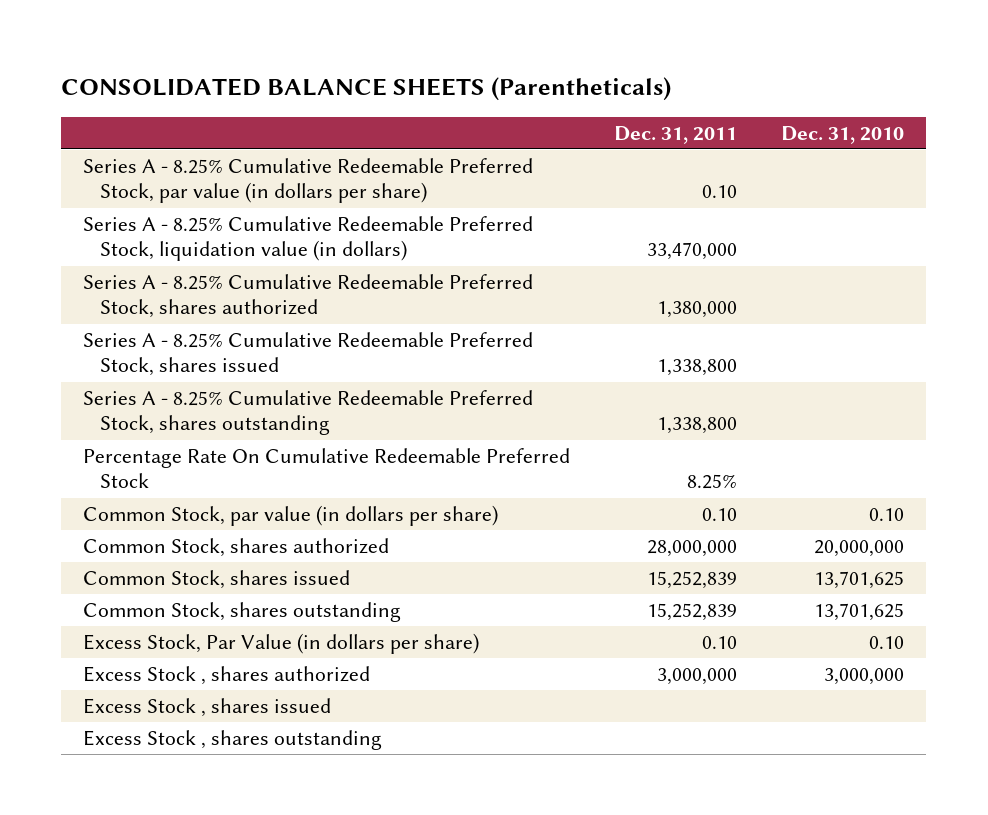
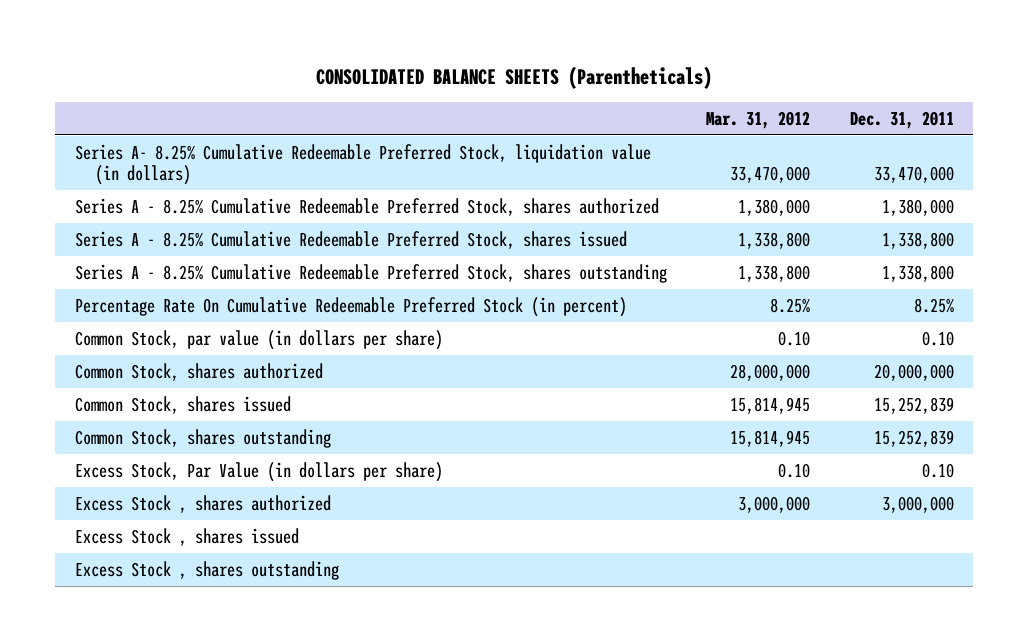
[781,125,905,144] Dec. 31, 2010 -> none
none -> [706,110,811,129] Mar. 31, 2012
[83,158,534,204] Series A - 8.25% Cumulative Redeemable Preferred Stock, par value (in dollars per share) -> none
[83,216,534,262] Series A - 8.25% Cumulative Redeemable Preferred Stock, liquidation value (in dollars) -> [74,143,651,186] Series A- 8.25% Cumulative Redeemable Preferred Stock, liquidation value (in dollars)
[83,448,571,489] Percentage Rate On Cumulative Redeemable Preferred Stock -> [74,296,627,317] Percentage Rate On Cumulative Redeemable Preferred Stock (in percent)
[647,540,738,558] 28,000,000 -> [873,363,954,381] 20,000,000

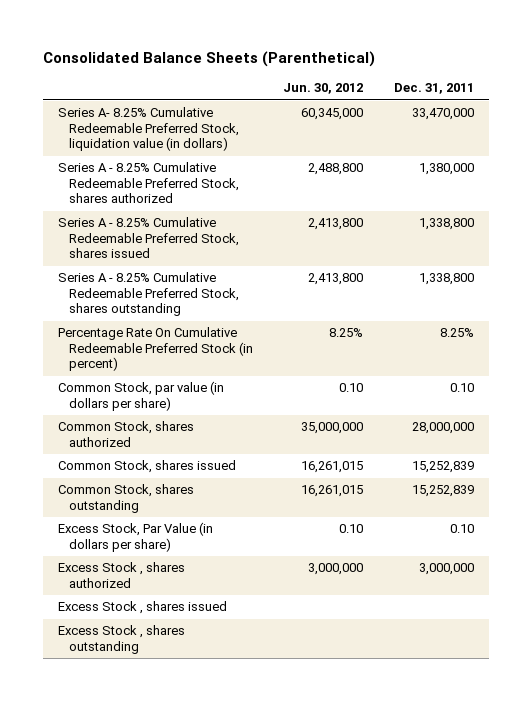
[316,65,713,89] CONSOLIDATED BALANCE SHEETS (Parentheticals) -> [43,51,376,68] Consolidated Balance Sheets (Parenthetical)
[706,110,811,129] Mar. 31, 2012 -> none
none -> [283,83,364,95] Jun. 30, 2012
[873,363,954,381] 20,000,000 -> [411,422,474,435] 28,000,000

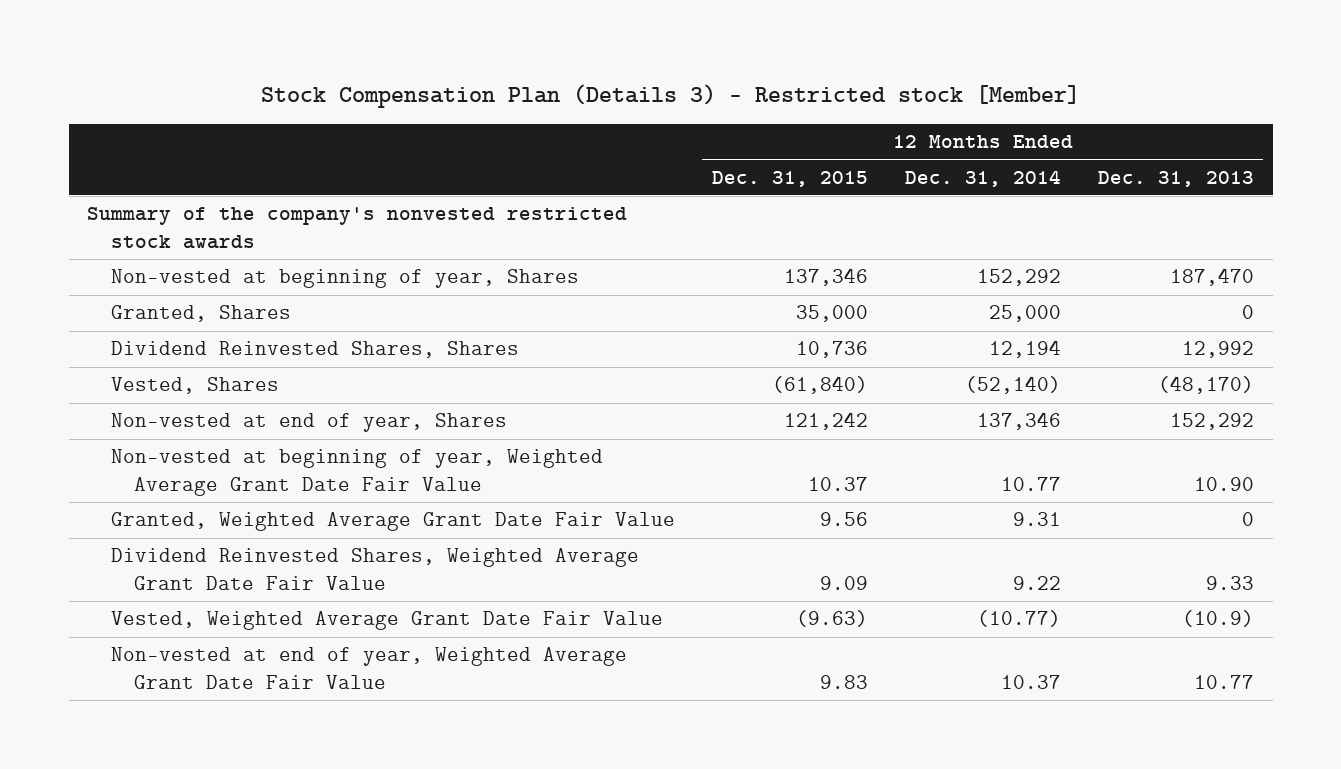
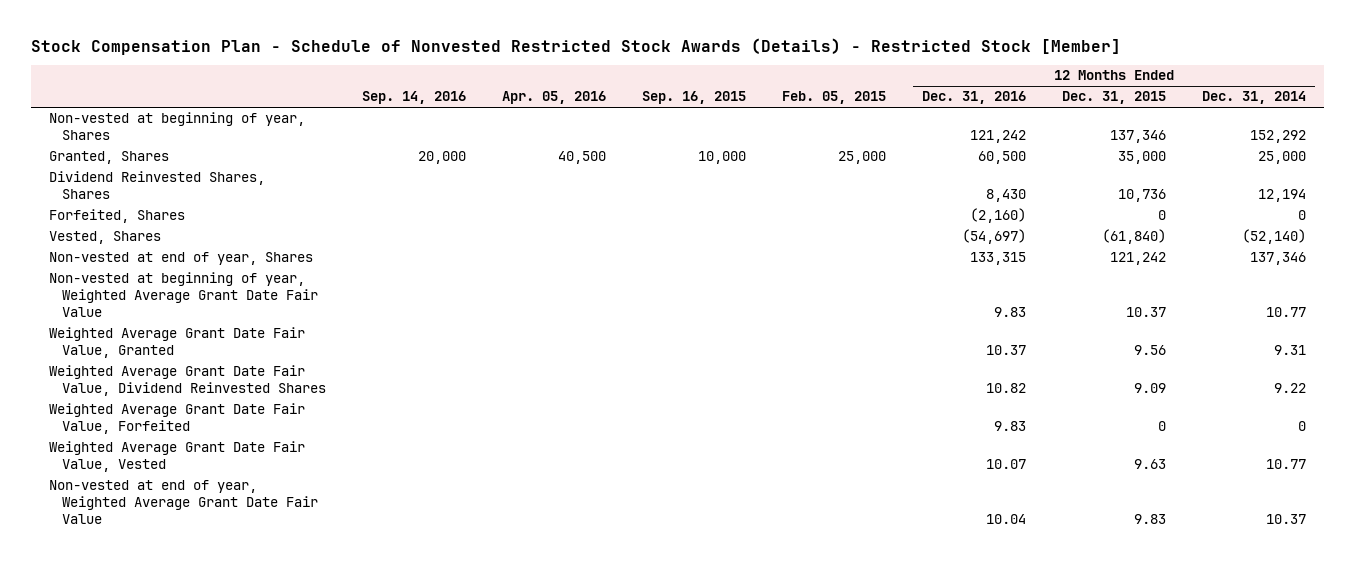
[260,84,1080,109] Stock Compensation Plan (Details 3) - Restricted stock [Member] -> [30,37,1121,55] Stock Compensation Plan - Schedule of Nonvested Restricted Stock Awards (Details) - Restricted Stock [Member]
[1098,170,1255,187] Dec. 31, 2013 -> none
none -> [361,91,466,105] Sep. 14, 2016
none -> [501,91,606,105] Apr. 05, 2016
none -> [641,91,746,105] Sep. 16, 2015
none -> [781,91,886,105] Feb. 05, 2015
none -> [921,91,1026,105] Dec. 31, 2016
[87,207,628,249] Summary of the company's nonvested restricted stock awards -> none
none -> [48,209,185,224] Forfeited, Shares
[110,512,675,532] Granted, Weighted Average Grant Date Fair Value -> [48,327,305,359] Weighted Average Grant Date Fair Value, Granted
[110,548,639,590] Dividend Reinvested Shares, Weighted Average Grant Date Fair Value -> [48,365,326,397] Weighted Average Grant Date Fair Value, Dividend Reinvested Shares
none -> [48,403,305,435] Weighted Average Grant Date Fair Value, Forfeited
[110,611,663,631] Vested, Weighted Average Grant Date Fair Value -> [48,441,305,473] Weighted Average Grant Date Fair Value, Vested
[795,610,868,628] (9.63) -> [1133,459,1166,470] 9.63
[976,610,1061,628] (10.77) -> [1265,459,1306,470] 10.77

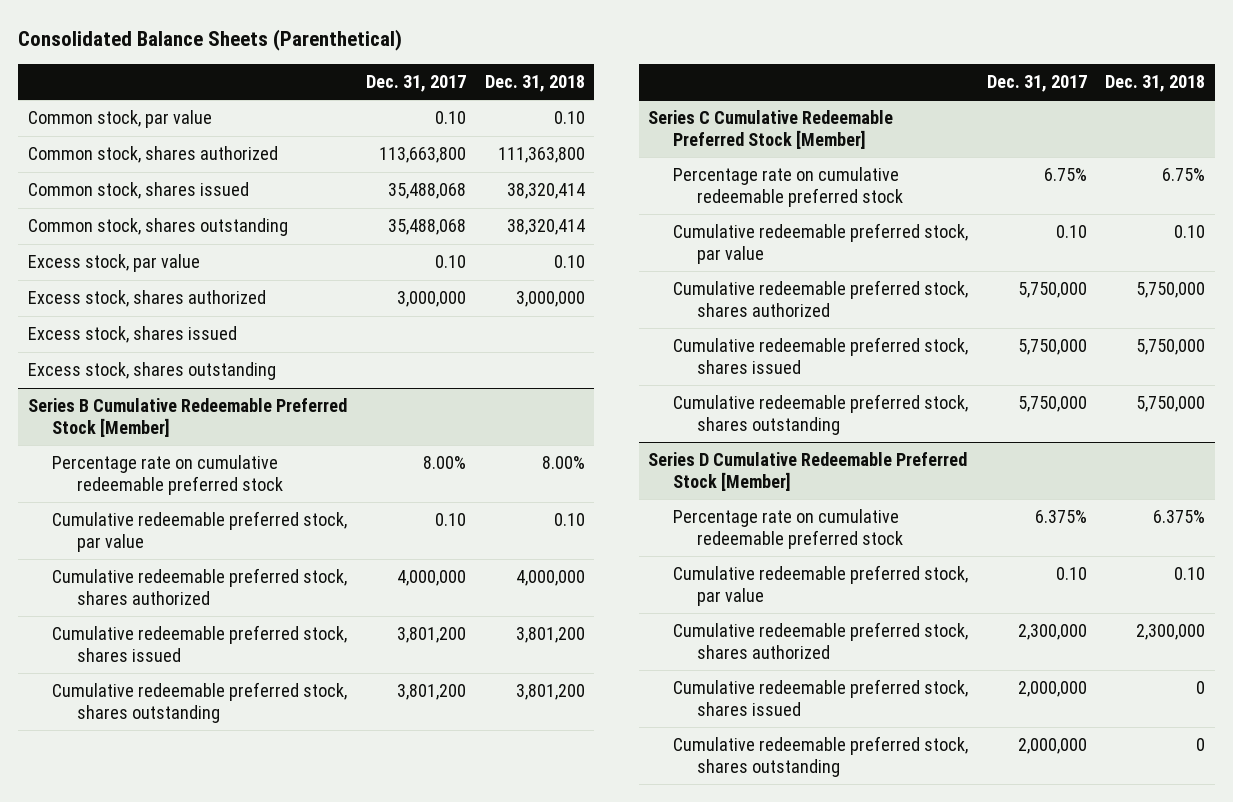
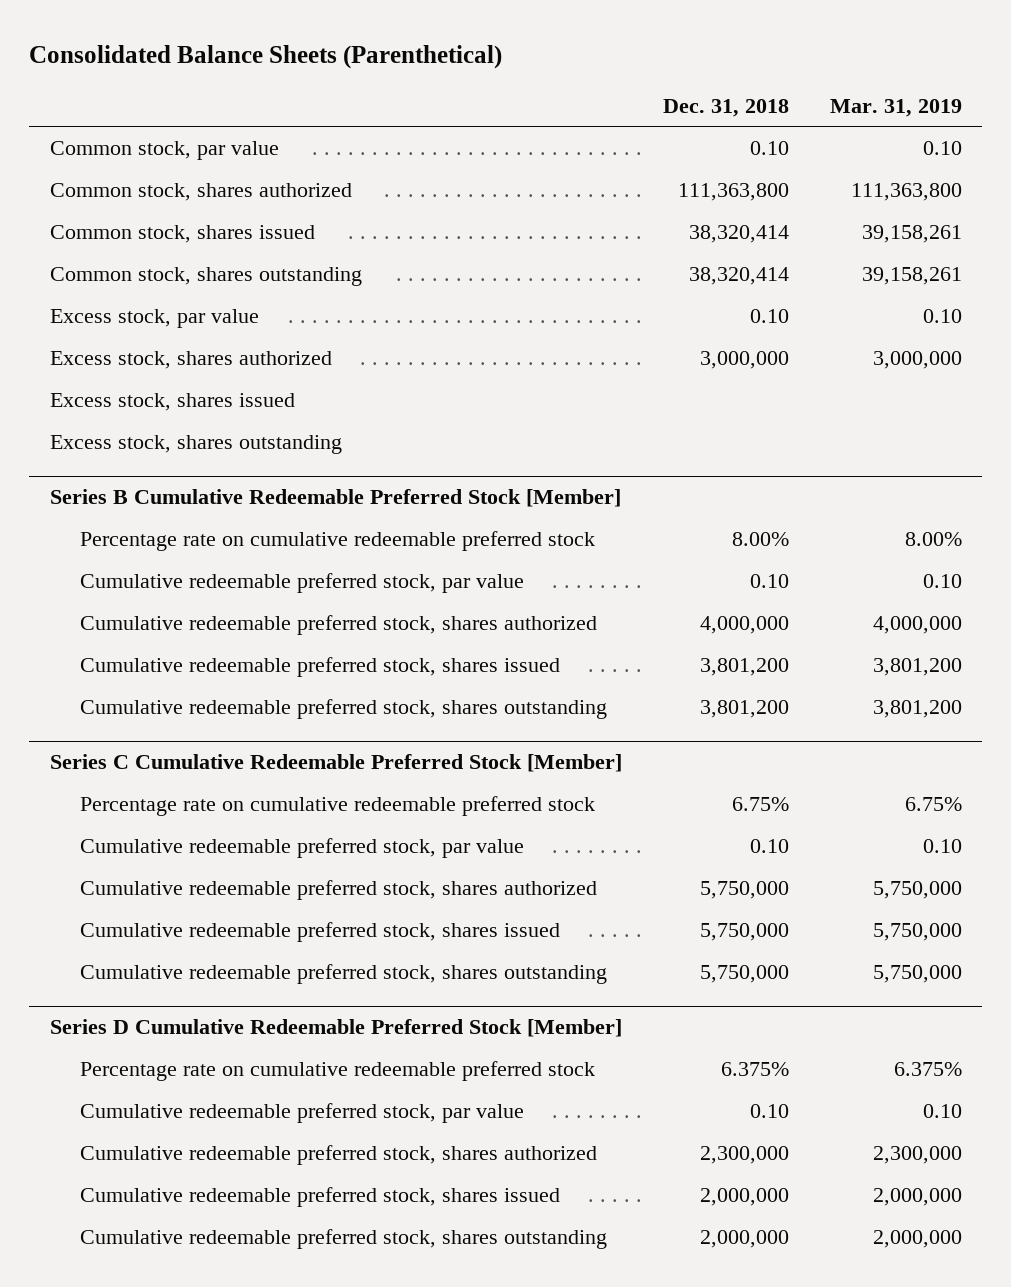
[366,74,467,92] Dec. 31, 2017 -> none
none -> [829,98,962,117] Mar. 31, 2019
[1196,681,1206,695] 0 -> [699,1187,789,1206] 2,000,000
[1196,738,1206,752] 0 -> [699,1229,789,1248] 2,000,000

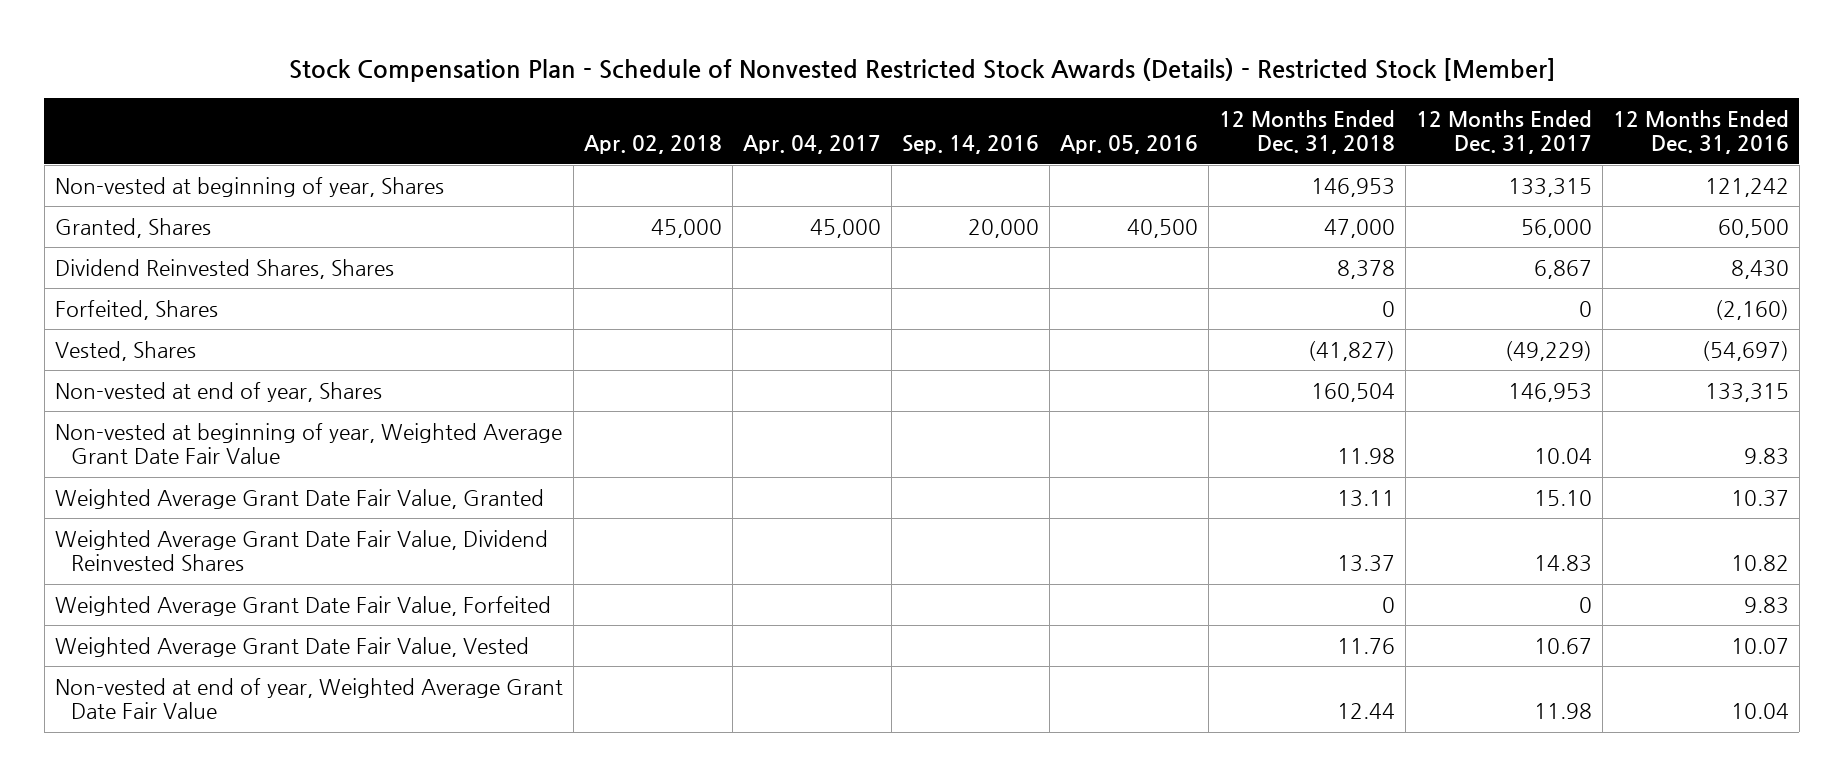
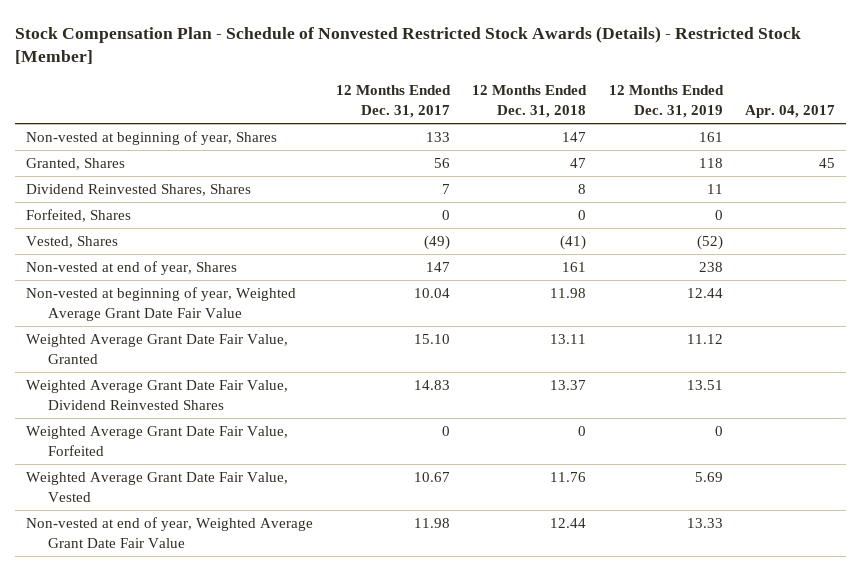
[583,135,722,155] Apr. 02, 2018 -> none
[901,135,1039,155] Sep. 14, 2016 -> none
[1059,135,1198,155] Apr. 05, 2016 -> none
[1612,109,1789,155] 12 Months Ended Dec. 31, 2016 -> none
none -> [608,85,724,119] 12 Months Ended Dec. 31, 2019
[1310,177,1395,197] 146,953 -> [562,132,587,143] 147
[1507,177,1592,197] 133,315 -> [425,132,450,143] 133
[809,218,881,238] 45,000 -> [819,158,836,169] 45
[1323,218,1395,238] 47,000 -> [570,158,587,169] 47
[1520,218,1592,238] 56,000 -> [433,158,450,169] 56
[1336,259,1395,279] 8,378 -> [578,184,587,195] 8
[1533,259,1592,279] 6,867 -> [441,184,450,195] 7
[1307,340,1395,361] (41,827) -> [560,235,587,251] (41)
[1504,340,1592,361] (49,229) -> [423,235,450,251] (49)
[1310,382,1395,402] 160,504 -> [562,262,587,273] 161
[1507,382,1592,402] 146,953 -> [425,262,450,273] 147

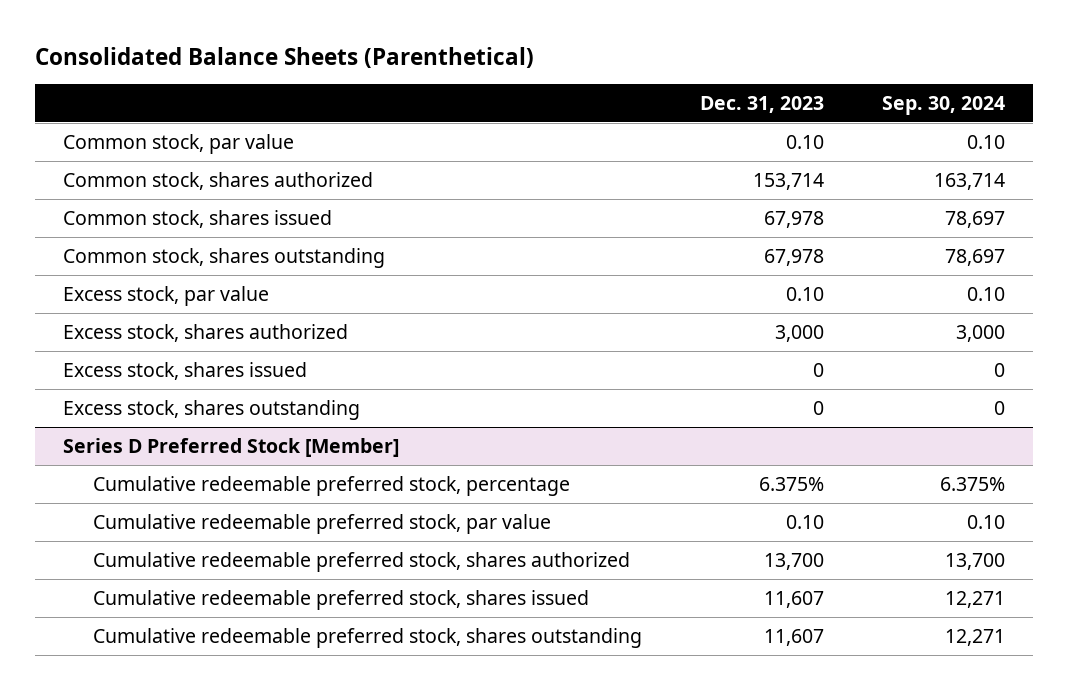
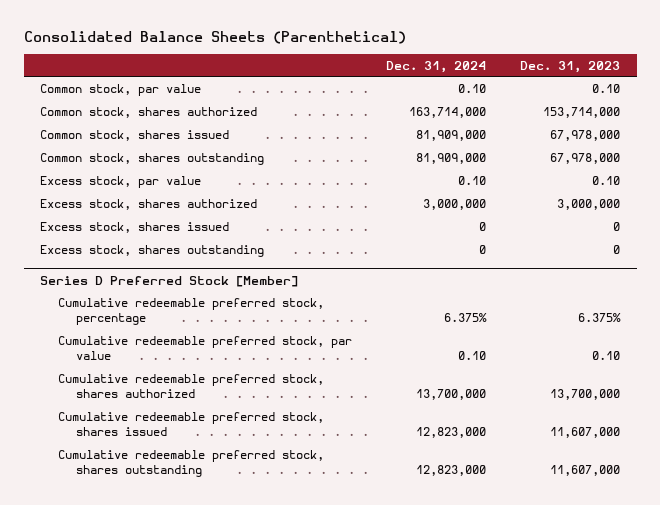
[881,95,1005,115] Sep. 30, 2024 -> none
none -> [385,60,486,73] Dec. 31, 2024
[752,172,824,190] 153,714 -> [542,106,620,118] 153,714,000
[763,210,824,228] 67,978 -> [549,129,620,141] 67,978,000
[763,248,824,266] 67,978 -> [549,152,620,164] 67,978,000
[774,324,824,342] 3,000 -> [556,198,620,210] 3,000,000
[763,552,824,570] 13,700 -> [549,389,620,401] 13,700,000
[763,590,824,608] 11,607 -> [549,427,620,439] 11,607,000
[763,628,824,646] 11,607 -> [549,465,620,477] 11,607,000

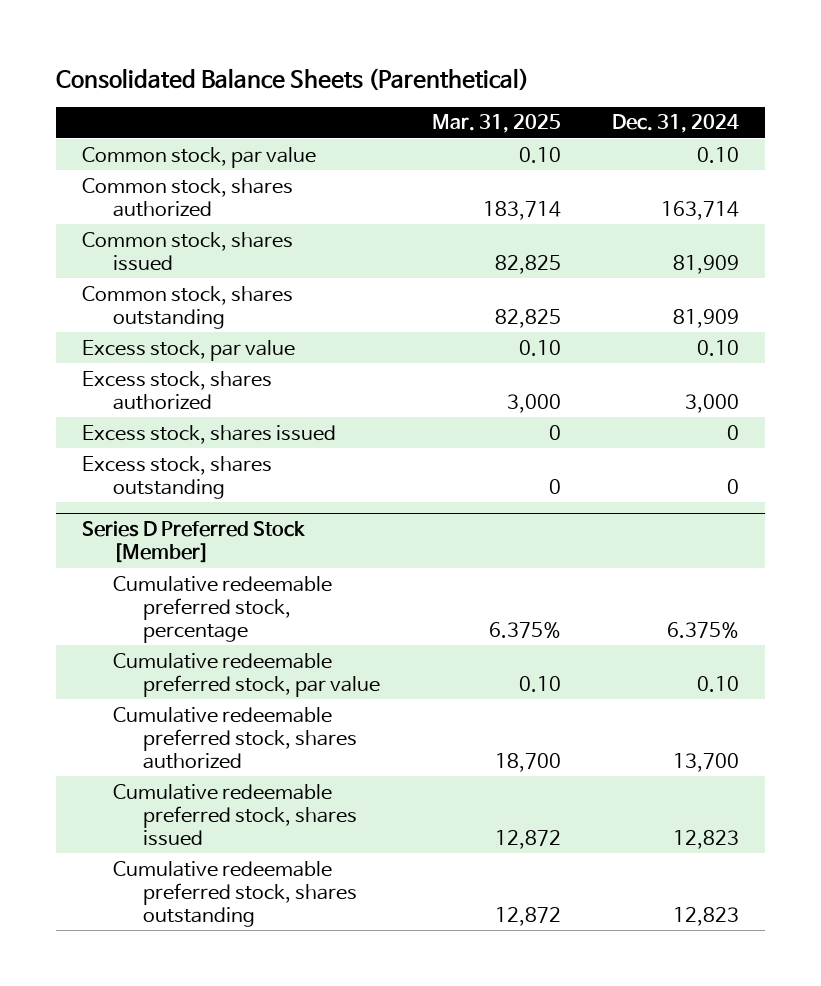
[519,60,620,73] Dec. 31, 2023 -> none
none -> [431,114,561,134] Mar. 31, 2025
[408,106,486,118] 163,714,000 -> [660,200,739,220] 163,714
[415,129,486,141] 81,909,000 -> [672,254,739,274] 81,909
[415,152,486,164] 81,909,000 -> [672,308,739,328] 81,909
[422,198,486,210] 3,000,000 -> [684,393,739,413] 3,000
[415,389,486,401] 13,700,000 -> [672,752,739,772] 13,700
[415,427,486,439] 12,823,000 -> [672,829,739,849] 12,823
[415,465,486,477] 12,823,000 -> [672,906,739,926] 12,823

